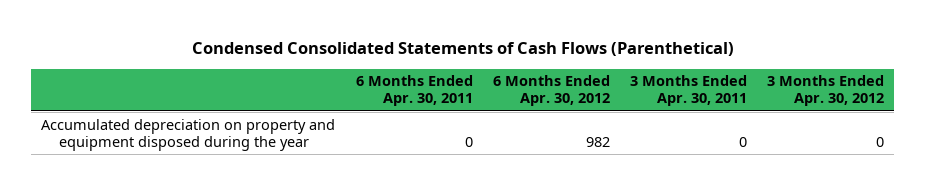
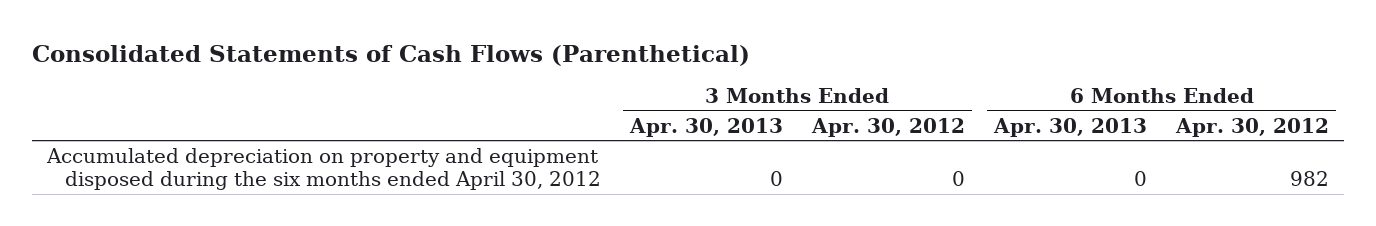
[191,42,734,57] Condensed Consolidated Statements of Cash Flows (Parenthetical) -> [32,45,751,67] Consolidated Statements of Cash Flows (Parenthetical)
[355,75,473,107] 6 Months Ended Apr. 30, 2011 -> none
[629,75,747,107] 3 Months Ended Apr. 30, 2011 -> none
none -> [628,117,783,137] Apr. 30, 2013
none -> [993,117,1148,137] Apr. 30, 2013
[41,118,336,151] Accumulated depreciation on property and equipment disposed during the year -> [45,147,601,191] Accumulated depreciation on property and equipment disposed during the six months ended April 30, 2012

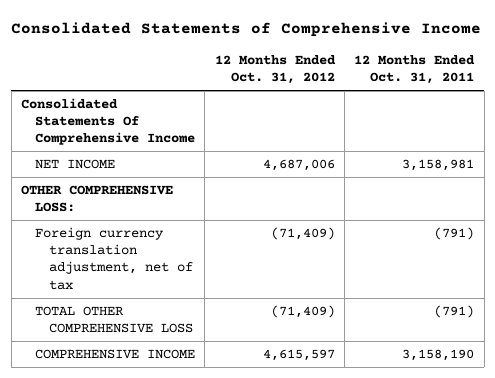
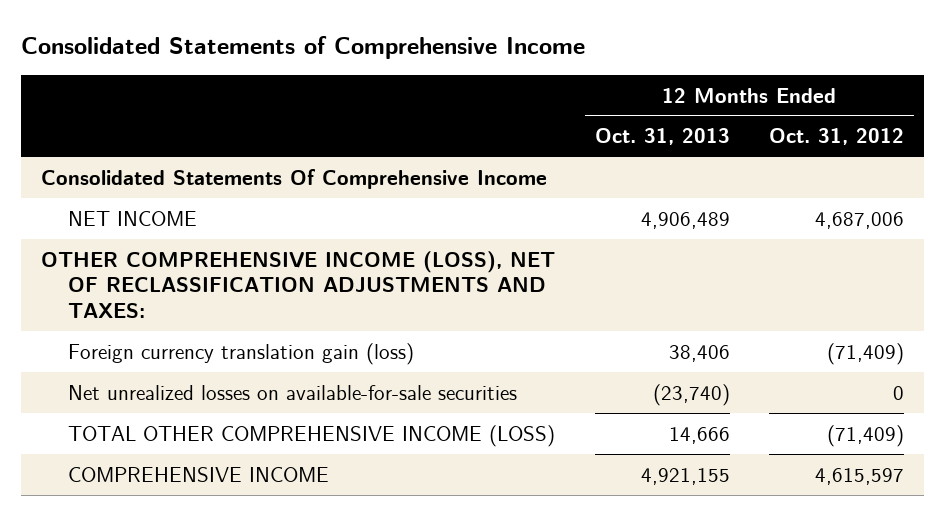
[354,55,476,85] 12 Months Ended Oct. 31, 2011 -> none
none -> [594,128,730,146] Oct. 31, 2013
[21,184,174,213] OTHER COMPREHENSIVE LOSS: -> [40,250,555,319] OTHER COMPREHENSIVE INCOME (LOSS), NET OF RECLASSIFICATION ADJUSTMENTS AND TAXES:
[34,226,193,290] Foreign currency translation adjustment, net of tax -> [68,342,415,365] Foreign currency translation gain (loss)
none -> [68,384,518,400] Net unrealized losses on available-for-sale securities
[34,305,193,334] TOTAL OTHER COMPREHENSIVE LOSS -> [68,424,556,447] TOTAL OTHER COMPREHENSIVE INCOME (LOSS)

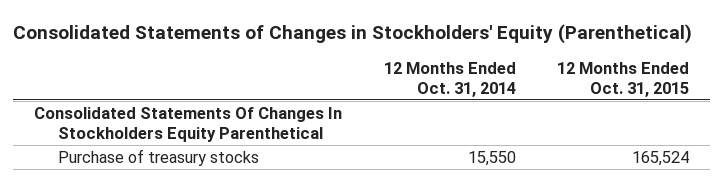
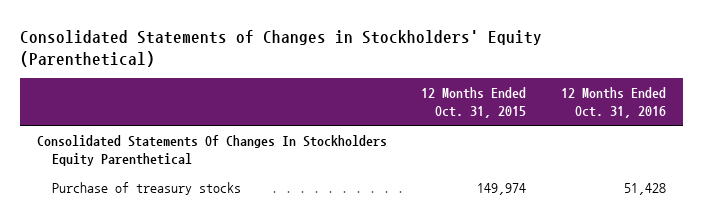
[383,61,516,97] 12 Months Ended Oct. 31, 2014 -> none
none -> [560,87,666,119] 12 Months Ended Oct. 31, 2016
[632,150,690,166] 165,524 -> [477,183,527,196] 149,974

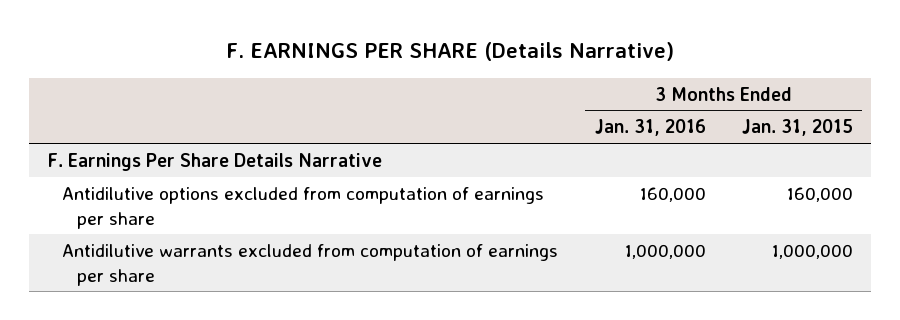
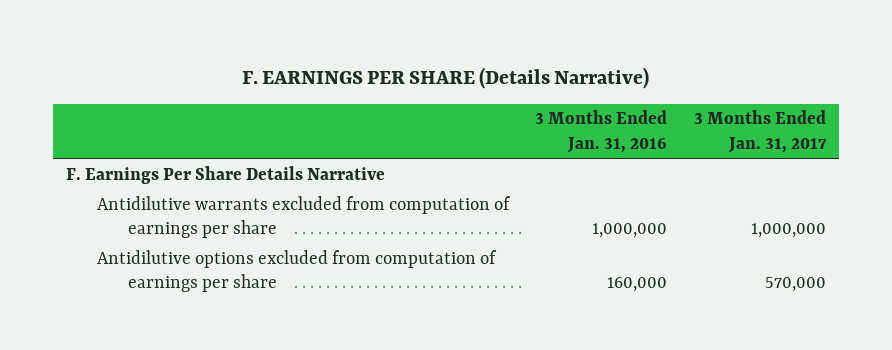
[741,119,853,137] Jan. 31, 2015 -> none
none -> [693,110,827,153] 3 Months Ended Jan. 31, 2017
[62,186,545,229] Antidilutive options excluded from computation of earnings per share -> [97,249,498,292] Antidilutive options excluded from computation of earnings per share

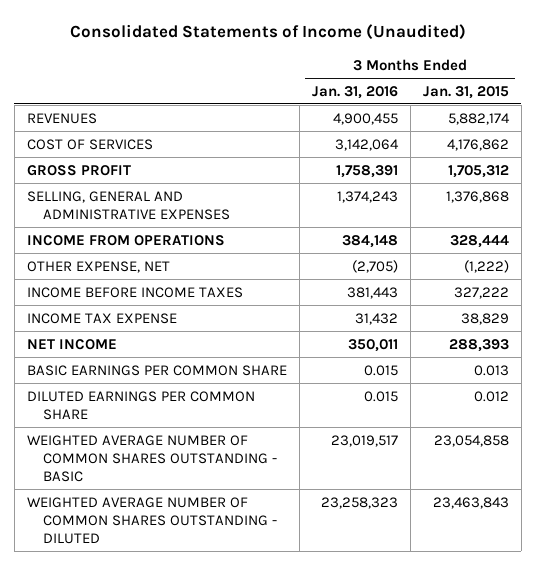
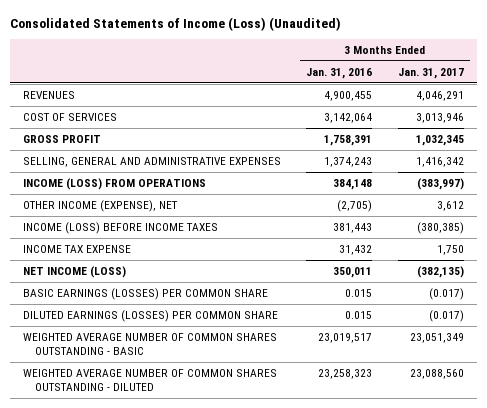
[69,24,466,41] Consolidated Statements of Income (Unaudited) -> [9,16,341,31] Consolidated Statements of Income (Loss) (Unaudited)
[422,85,509,99] Jan. 31, 2015 -> none
none -> [398,67,465,79] Jan. 31, 2017
[26,234,225,246] INCOME FROM OPERATIONS -> [22,177,206,190] INCOME (LOSS) FROM OPERATIONS
[26,260,170,273] OTHER EXPENSE, NET -> [22,199,178,212] OTHER INCOME (EXPENSE), NET
[26,286,243,298] INCOME BEFORE INCOME TAXES -> [22,221,218,234] INCOME (LOSS) BEFORE INCOME TAXES
[26,338,117,350] NET INCOME -> [22,265,126,278] NET INCOME (LOSS)
[26,364,287,376] BASIC EARNINGS PER COMMON SHARE -> [22,287,268,300] BASIC EARNINGS (LOSSES) PER COMMON SHARE
[26,390,255,420] DILUTED EARNINGS PER COMMON SHARE -> [22,309,278,322] DILUTED EARNINGS (LOSSES) PER COMMON SHARE

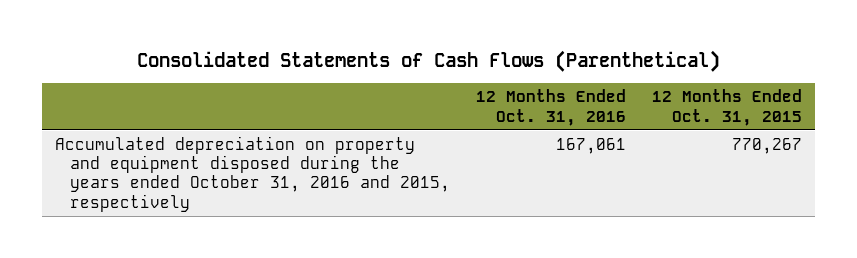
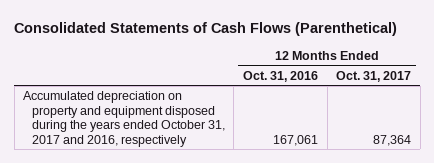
[652,89,803,126] 12 Months Ended Oct. 31, 2015 -> none
none -> [336,70,412,82] Oct. 31, 2017
[55,136,450,212] Accumulated depreciation on property and equipment disposed during the years ended October 31, 2016 and 2015, respectively -> [23,91,225,147] Accumulated depreciation on property and equipment disposed during the years ended October 31, 2017 and 2016, respectively

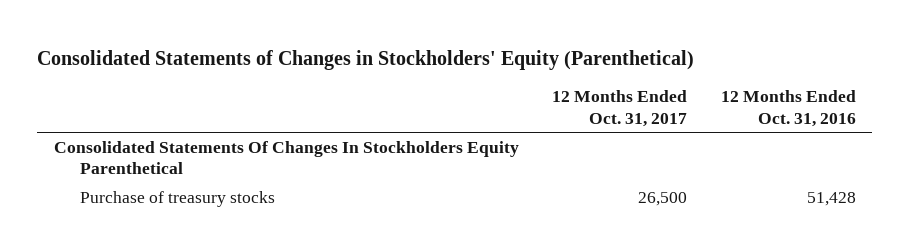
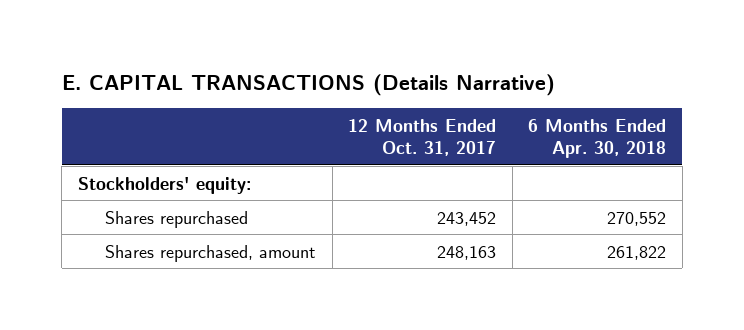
[37,49,695,70] Consolidated Statements of Changes in Stockholders' Equity (Parenthetical) -> [61,73,555,96] E. CAPITAL TRANSACTIONS (Details Narrative)
[720,90,856,127] 12 Months Ended Oct. 31, 2016 -> none
none -> [528,118,667,159] 6 Months Ended Apr. 30, 2018
[53,141,519,175] Consolidated Statements Of Changes In Stockholders Equity Parenthetical -> none
[79,191,275,208] Purchase of treasury stocks -> none
none -> [77,176,251,194] Stockholders' equity:
none -> [105,210,249,228] Shares repurchased
none -> [105,244,317,262] Shares repurchased, amount

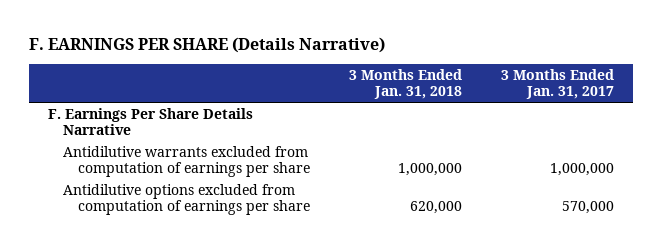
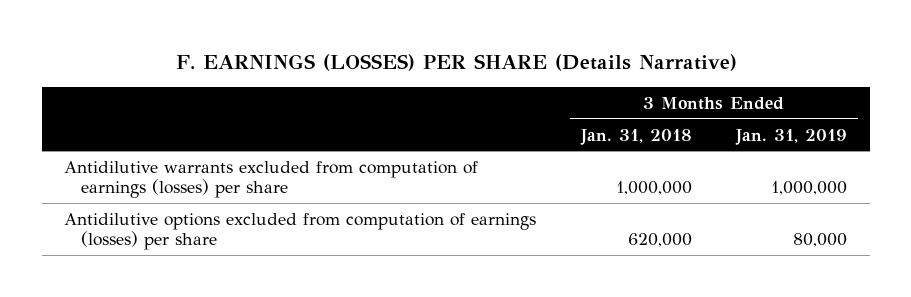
[28,37,385,54] F. EARNINGS PER SHARE (Details Narrative) -> [175,54,737,72] F. EARNINGS (LOSSES) PER SHARE (Details Narrative)
[500,69,614,100] 3 Months Ended Jan. 31, 2017 -> none
none -> [735,128,848,145] Jan. 31, 2019
[48,108,254,136] F. Earnings Per Share Details Narrative -> none
[63,146,310,178] Antidilutive warrants excluded from computation of earnings per share -> [64,161,479,199] Antidilutive warrants excluded from computation of earnings (losses) per share
[63,184,310,216] Antidilutive options excluded from computation of earnings per share -> [64,213,537,251] Antidilutive options excluded from computation of earnings (losses) per share

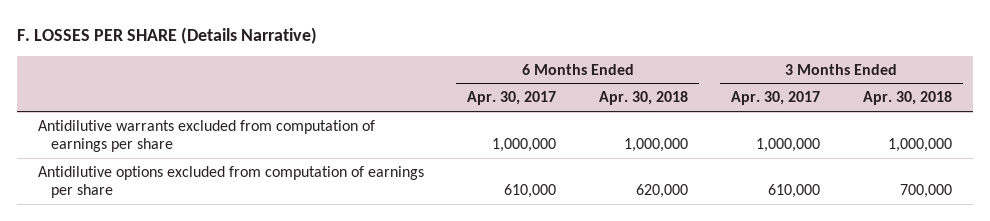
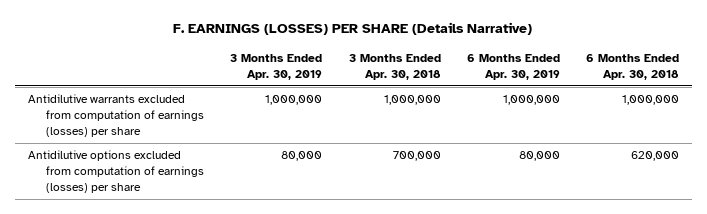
[16,26,317,44] F. LOSSES PER SHARE (Details Narrative) -> [173,22,533,36] F. EARNINGS (LOSSES) PER SHARE (Details Narrative)
[467,91,557,106] Apr. 30, 2017 -> none
[730,91,820,106] Apr. 30, 2017 -> none
none -> [230,53,323,80] 3 Months Ended Apr. 30, 2019
none -> [466,53,560,80] 6 Months Ended Apr. 30, 2019
[38,119,376,152] Antidilutive warrants excluded from computation of earnings per share -> [27,94,205,137] Antidilutive warrants excluded from computation of earnings (losses) per share
[38,165,425,198] Antidilutive options excluded from computation of earnings per share -> [27,150,205,193] Antidilutive options excluded from computation of earnings (losses) per share

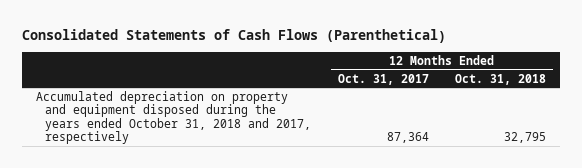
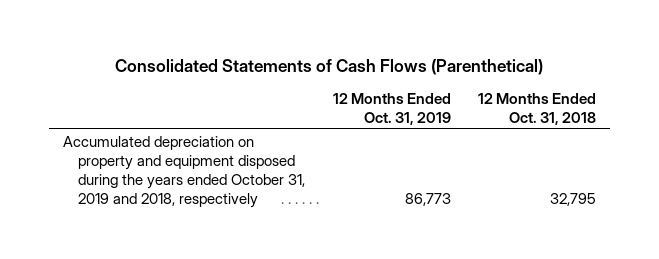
[337,73,429,85] Oct. 31, 2017 -> none
none -> [332,92,451,125] 12 Months Ended Oct. 31, 2019
[35,90,312,145] Accumulated depreciation on property and equipment disposed during the years ended October 31, 2018 and 2017, respectively -> [63,135,306,208] Accumulated depreciation on property and equipment disposed during the years ended October 31, 2019 and 2018, respectively

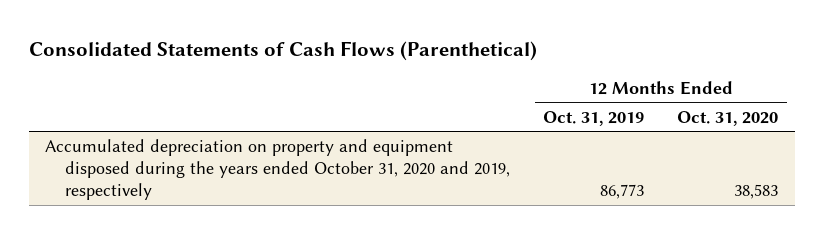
[477,92,596,125] 12 Months Ended Oct. 31, 2018 -> none
none -> [677,110,779,126] Oct. 31, 2020
[63,135,306,208] Accumulated depreciation on property and equipment disposed during the years ended October 31, 2019 and 2018, respectively -> [45,139,511,201] Accumulated depreciation on property and equipment disposed during the years ended October 31, 2020 and 2019, respectively

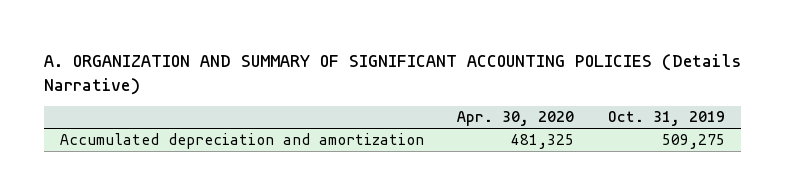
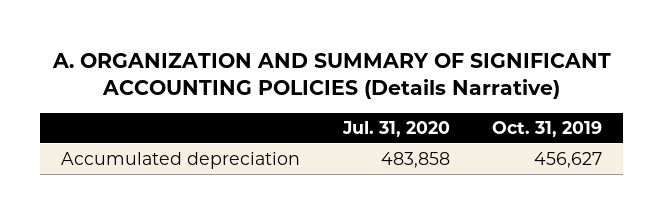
[457,111,575,127] Apr. 30, 2020 -> none
none -> [341,120,450,137] Jul. 31, 2020
[60,133,425,150] Accumulated depreciation and amortization -> [61,152,301,170] Accumulated depreciation
[661,134,725,150] 509,275 -> [533,152,602,169] 456,627

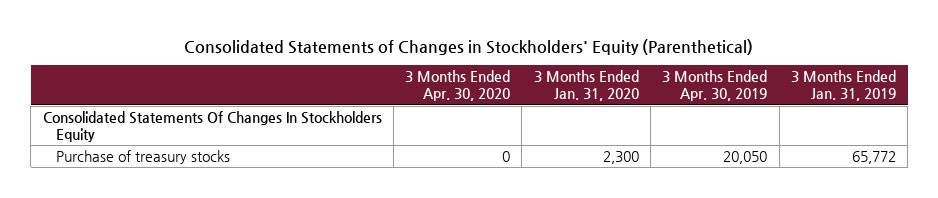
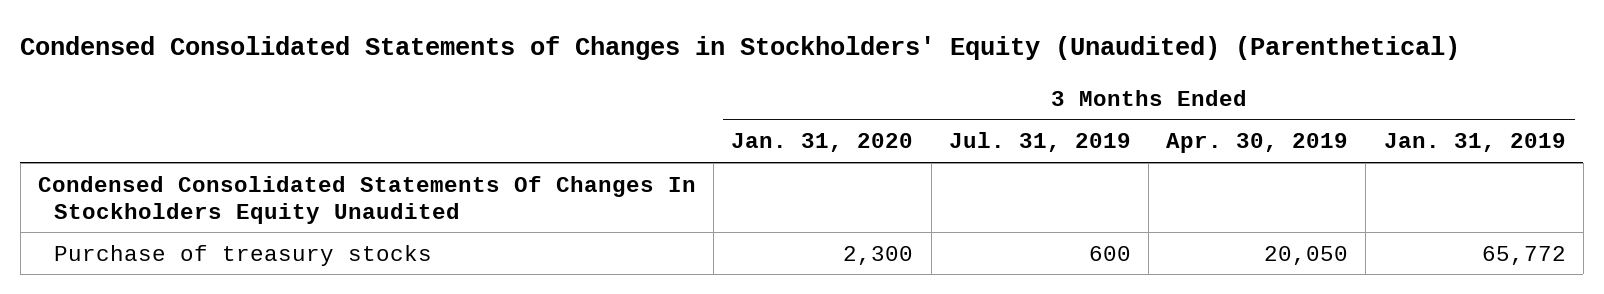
[184,38,754,55] Consolidated Statements of Changes in Stockholders' Equity (Parenthetical) -> [20,35,1461,60] Condensed Consolidated Statements of Changes in Stockholders' Equity (Unaudited) (Parenthetical)
[405,70,511,102] 3 Months Ended Apr. 30, 2020 -> none
none -> [948,132,1131,153] Jul. 31, 2019
[42,110,382,142] Consolidated Statements Of Changes In Stockholders Equity -> [38,175,697,224] Condensed Consolidated Statements Of Changes In Stockholders Equity Unaudited

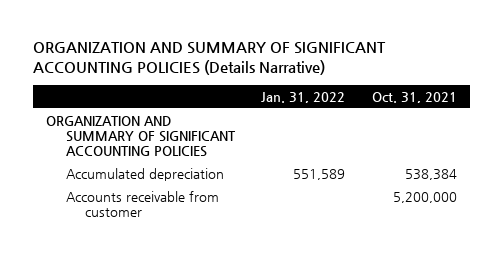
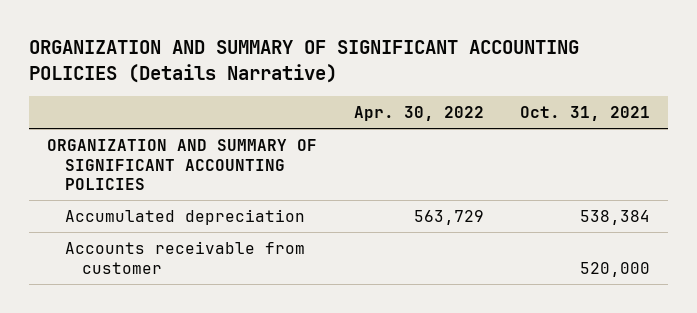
[261,91,346,103] Jan. 31, 2022 -> none
none -> [353,105,484,121] Apr. 30, 2022
[392,192,457,204] 5,200,000 -> [580,261,651,277] 520,000

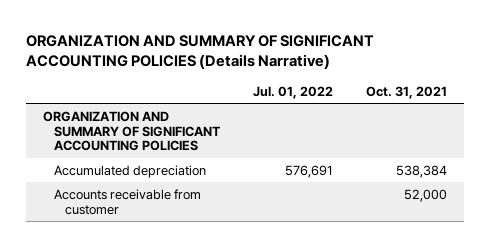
[353,105,484,121] Apr. 30, 2022 -> none
none -> [253,85,334,99] Jul. 01, 2022
[580,261,651,277] 520,000 -> [404,188,448,202] 52,000

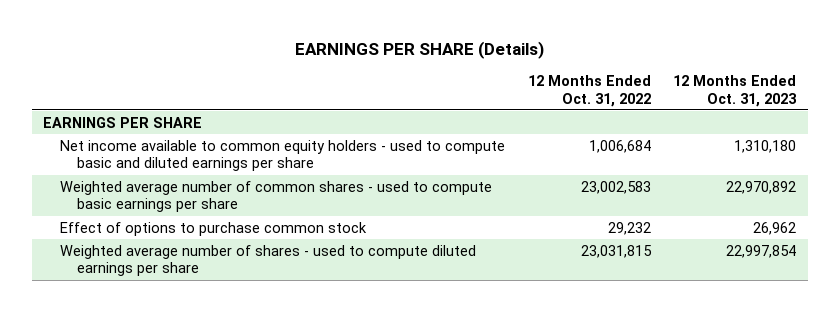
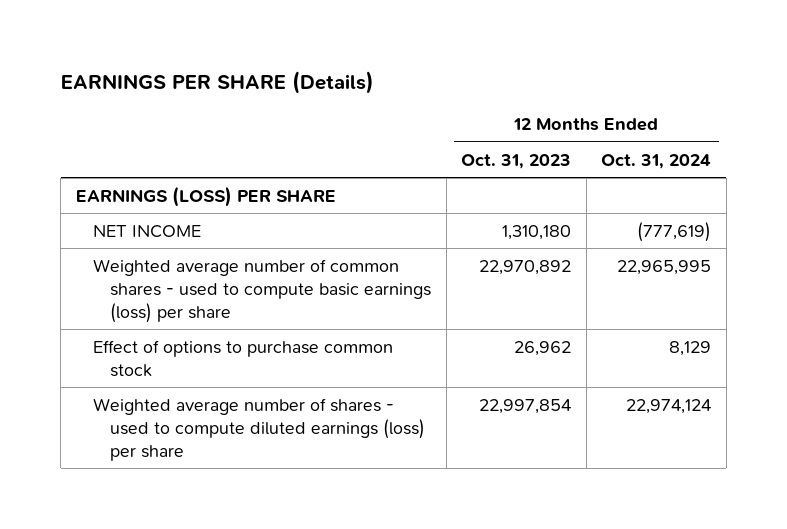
[527,75,651,107] 12 Months Ended Oct. 31, 2022 -> none
none -> [601,153,712,169] Oct. 31, 2024
[43,116,203,128] EARNINGS PER SHARE -> [75,185,336,207] EARNINGS (LOSS) PER SHARE
[60,139,506,172] Net income available to common equity holders - used to compute basic and diluted earnings per share -> [93,224,202,238] NET INCOME
[60,180,493,213] Weighted average number of common shares - used to compute basic earnings per share -> [93,258,432,323] Weighted average number of common shares - used to compute basic earnings (loss) per share
[60,244,477,277] Weighted average number of shares - used to compute diluted earnings per share -> [93,397,426,461] Weighted average number of shares - used to compute diluted earnings (loss) per share

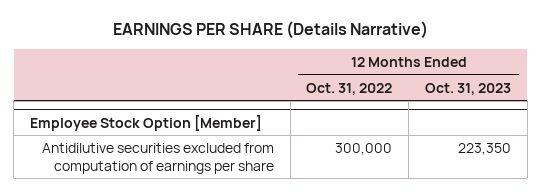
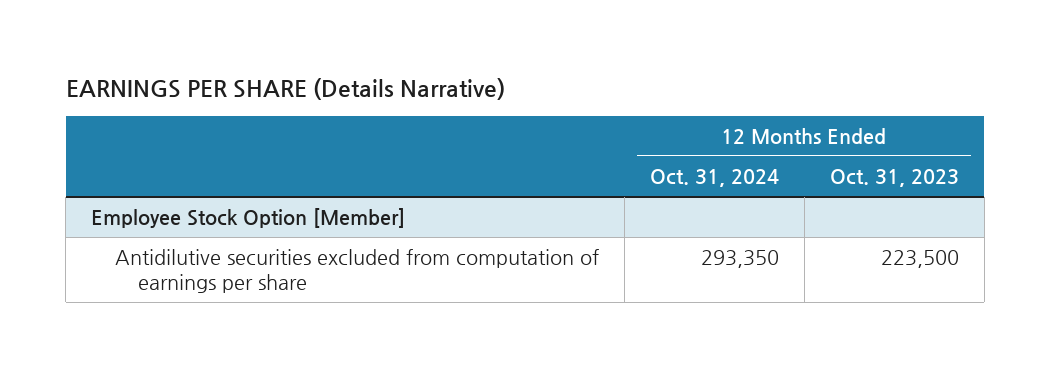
[306,82,393,95] Oct. 31, 2022 -> none
none -> [649,168,779,187] Oct. 31, 2024
[458,142,512,155] 223,350 -> [880,249,959,268] 223,500

